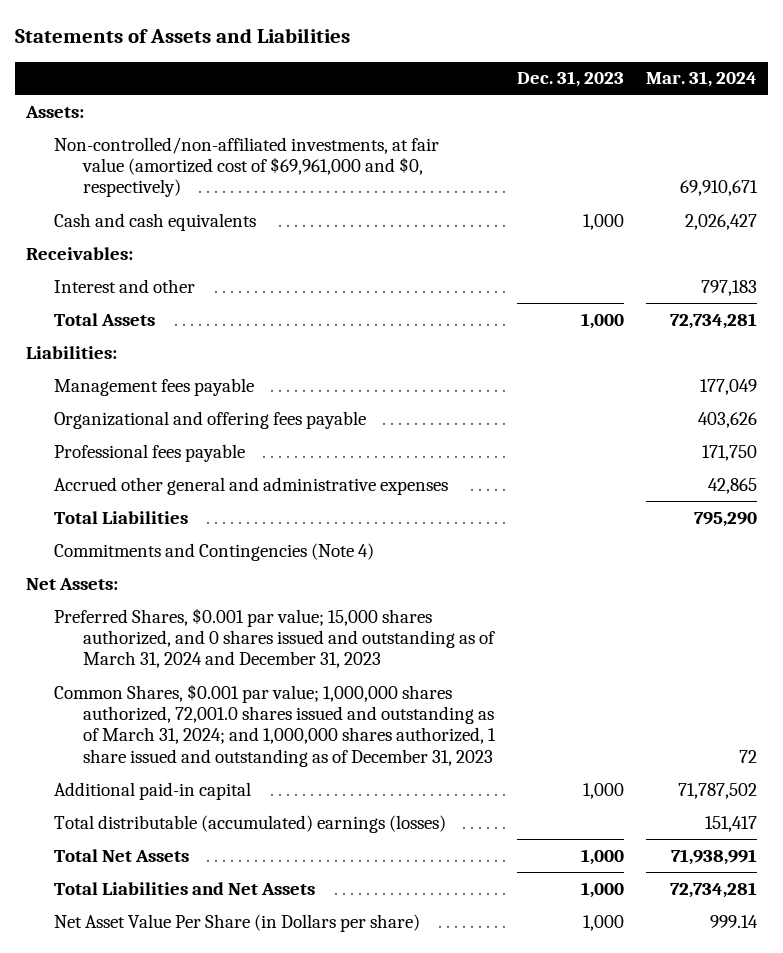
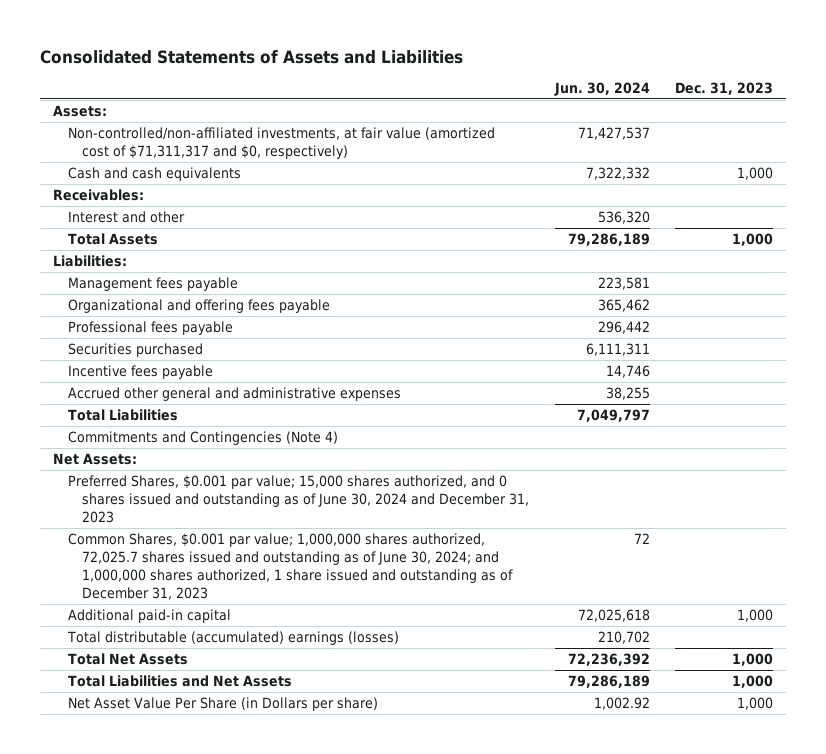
[14,28,350,44] Statements of Assets and Liabilities -> [40,49,464,64] Consolidated Statements of Assets and Liabilities
[645,71,757,88] Mar. 31, 2024 -> none
none -> [553,81,650,96] Jun. 30, 2024
[54,136,440,198] Non-controlled/non-affiliated investments, at fair value (amortized cost of $69,961,000 and $0, respectively) -> [67,127,495,160] Non-controlled/non-affiliated investments, at fair value (amortized cost of $71,311,317 and $0, respectively)
none -> [67,343,203,358] Securities purchased
none -> [67,365,213,380] Incentive fees payable
[54,607,496,669] Preferred Shares, $0.001 par value; 15,000 shares authorized, and 0 shares issued and outstanding as of March 31, 2024 and December 31, 2023 -> [67,475,529,524] Preferred Shares, $0.001 par value; 15,000 shares authorized, and 0 shares issued and outstanding as of June 30, 2024 and December 31, 2023
[54,683,497,767] Common Shares, $0.001 par value; 1,000,000 shares authorized, 72,001.0 shares issued and outstanding as of March 31, 2024; and 1,000,000 shares authorized, 1 share issued and outstanding as of December 31, 2023 -> [67,533,513,600] Common Shares, $0.001 par value; 1,000,000 shares authorized, 72,025.7 shares issued and outstanding as of June 30, 2024; and 1,000,000 shares authorized, 1 share issued and outstanding as of December 31, 2023

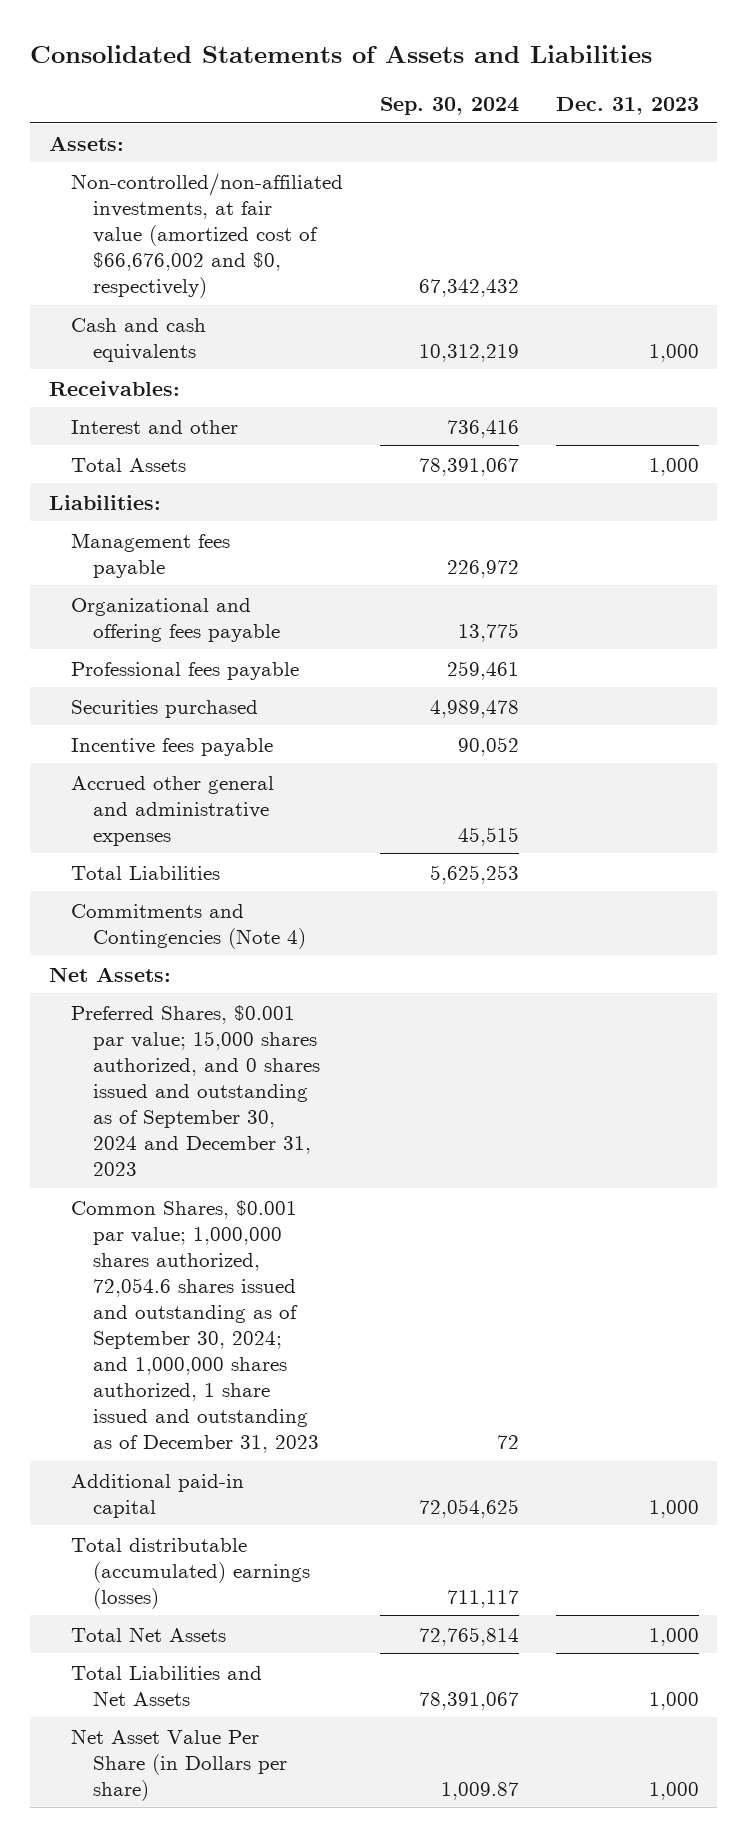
[553,81,650,96] Jun. 30, 2024 -> none
none -> [379,96,519,115] Sep. 30, 2024
[67,127,495,160] Non-controlled/non-affiliated investments, at fair value (amortized cost of $71,311,317 and $0, respectively) -> [71,172,344,298] Non-controlled/non-affiliated investments, at fair value (amortized cost of $66,676,002 and $0, respectively)
[67,475,529,524] Preferred Shares, $0.001 par value; 15,000 shares authorized, and 0 shares issued and outstanding as of June 30, 2024 and December 31, 2023 -> [71,1004,321,1176] Preferred Shares, $0.001 par value; 15,000 shares authorized, and 0 shares issued and outstanding as of September 30, 2024 and December 31, 2023
[67,533,513,600] Common Shares, $0.001 par value; 1,000,000 shares authorized, 72,025.7 shares issued and outstanding as of June 30, 2024; and 1,000,000 shares authorized, 1 share issued and outstanding as of December 31, 2023 -> [71,1199,320,1453] Common Shares, $0.001 par value; 1,000,000 shares authorized, 72,054.6 shares issued and outstanding as of September 30, 2024; and 1,000,000 shares authorized, 1 share issued and outstanding as of December 31, 2023

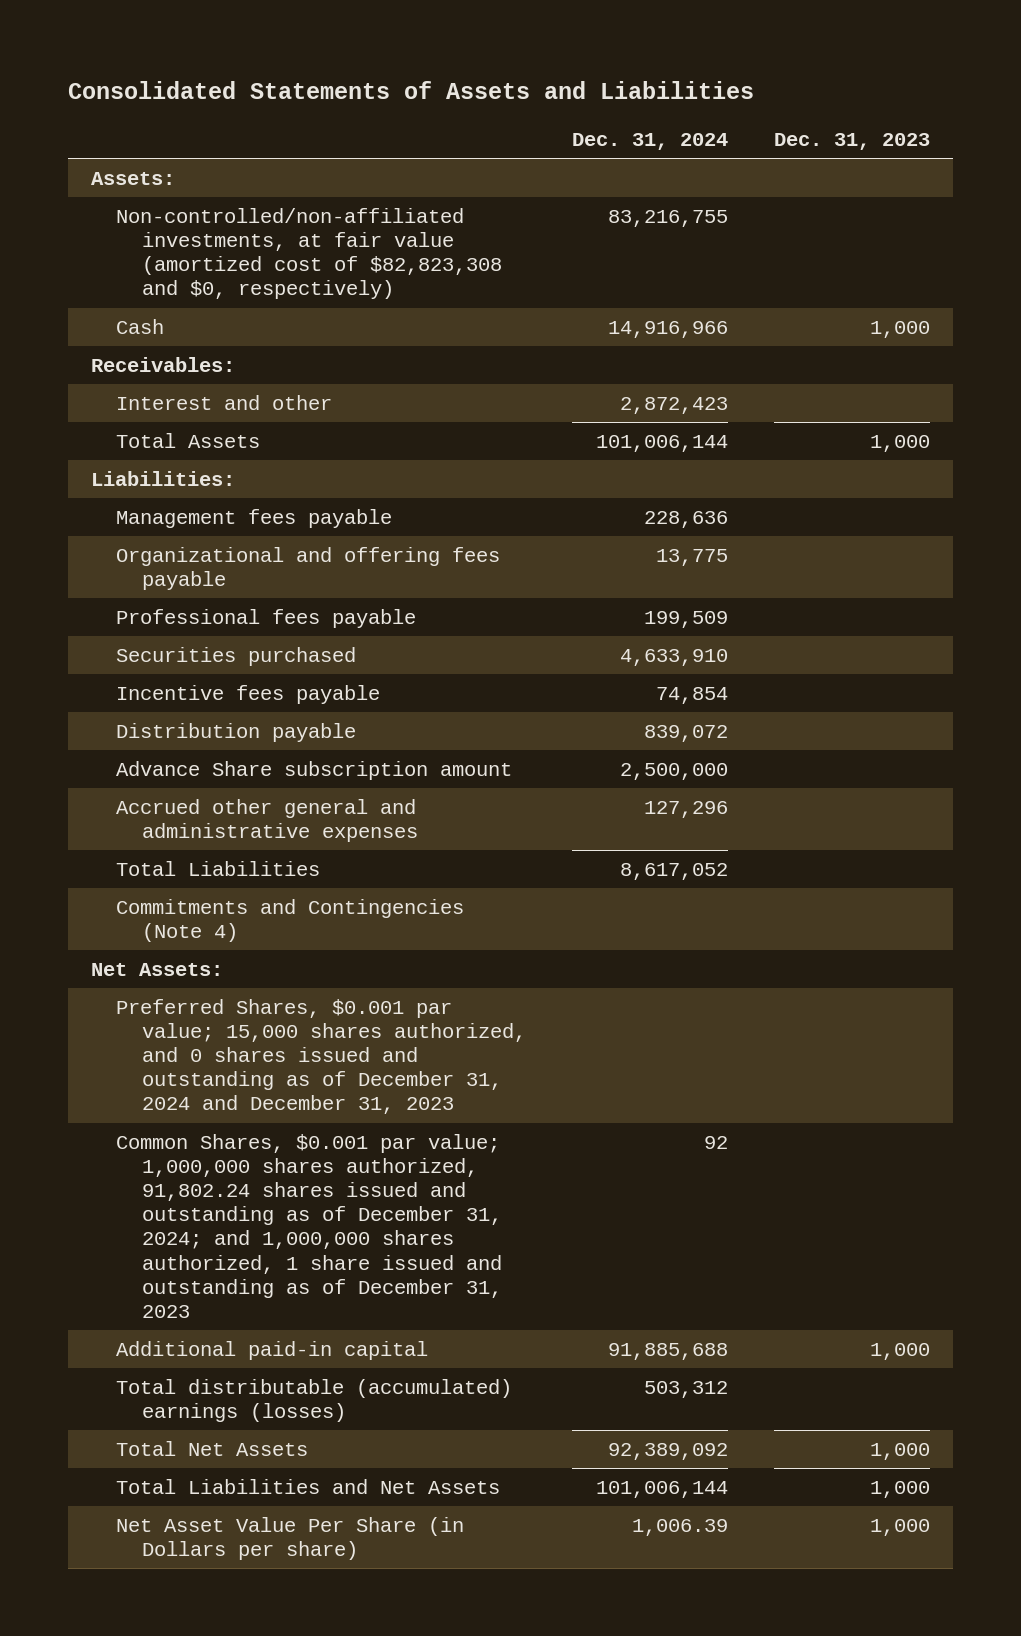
[379,96,519,115] Sep. 30, 2024 -> none
none -> [572,132,729,150] Dec. 31, 2024
[71,172,344,298] Non-controlled/non-affiliated investments, at fair value (amortized cost of $66,676,002 and $0, respectively) -> [116,207,502,300] Non-controlled/non-affiliated investments, at fair value (amortized cost of $82,823,308 and $0, respectively)
[71,317,207,362] Cash and cash equivalents -> [116,318,165,334] Cash
none -> [116,722,357,742] Distribution payable
none -> [116,760,513,780] Advance Share subscription amount
[71,1004,321,1176] Preferred Shares, $0.001 par value; 15,000 shares authorized, and 0 shares issued and outstanding as of September 30, 2024 and December 31, 2023 -> [116,998,526,1115] Preferred Shares, $0.001 par value; 15,000 shares authorized, and 0 shares issued and outstanding as of December 31, 2024 and December 31, 2023
[71,1199,320,1453] Common Shares, $0.001 par value; 1,000,000 shares authorized, 72,054.6 shares issued and outstanding as of September 30, 2024; and 1,000,000 shares authorized, 1 share issued and outstanding as of December 31, 2023 -> [116,1133,502,1318] Common Shares, $0.001 par value; 1,000,000 shares authorized, 91,802.24 shares issued and outstanding as of December 31, 2024; and 1,000,000 shares authorized, 1 share issued and outstanding as of December 31, 2023

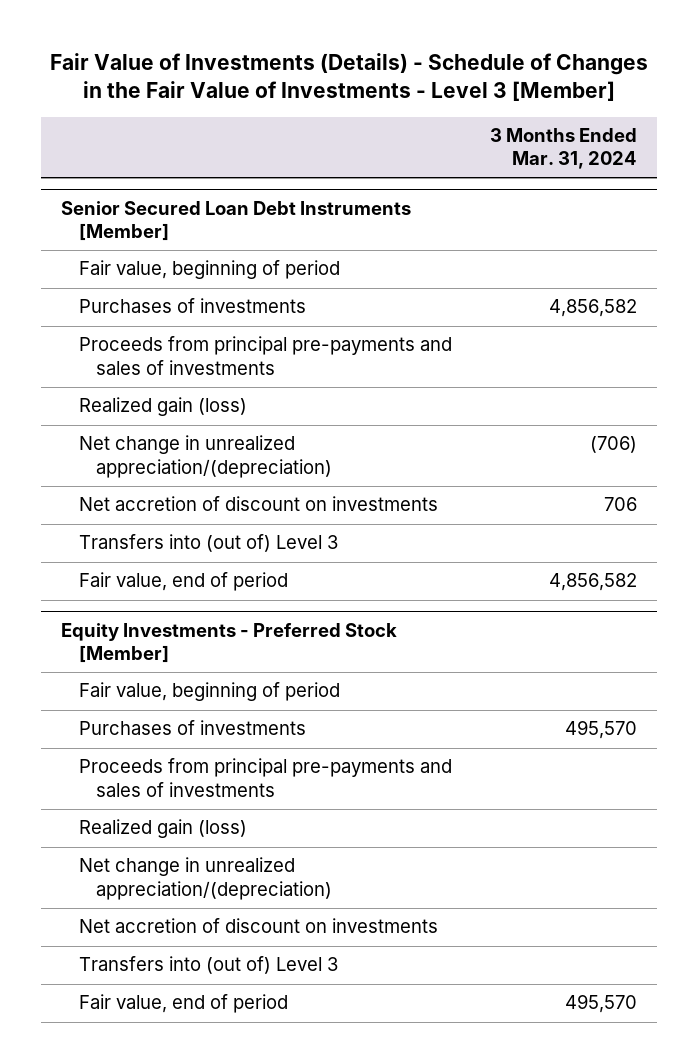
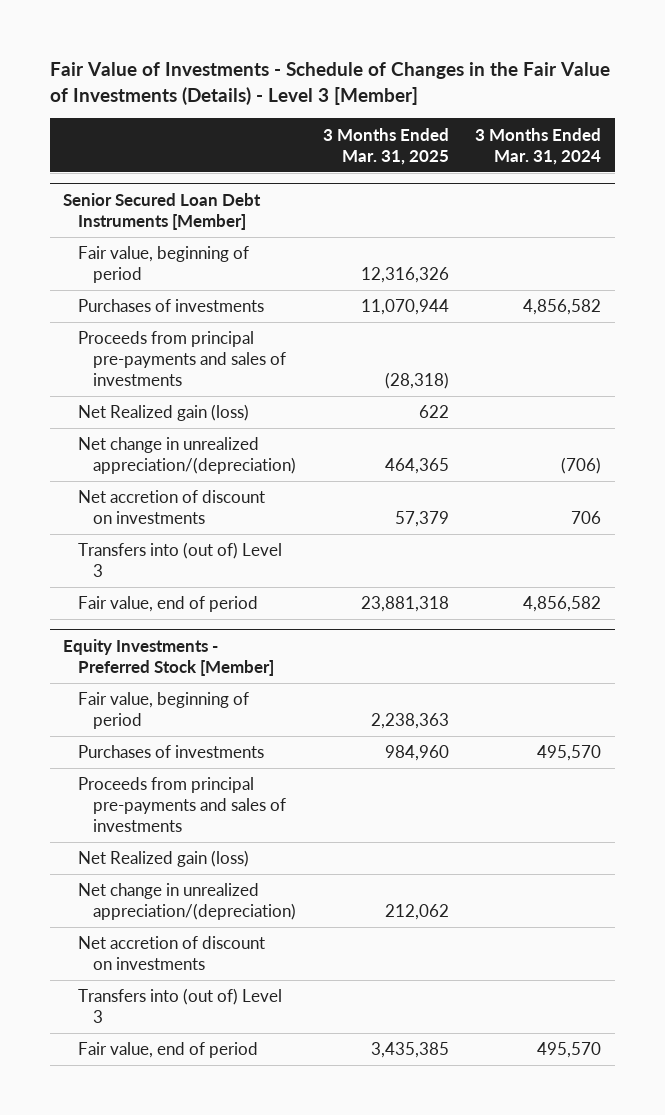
[50,52,649,102] Fair Value of Investments (Details) - Schedule of Changes in the Fair Value of Investments - Level 3 [Member] -> [49,61,610,105] Fair Value of Investments - Schedule of Changes in the Fair Value of Investments (Details) - Level 3 [Member]
none -> [322,127,449,165] 3 Months Ended Mar. 31, 2025
[78,397,247,417] Realized gain (loss) -> [78,404,250,422] Net Realized gain (loss)
[78,819,247,839] Realized gain (loss) -> [78,850,250,868] Net Realized gain (loss)

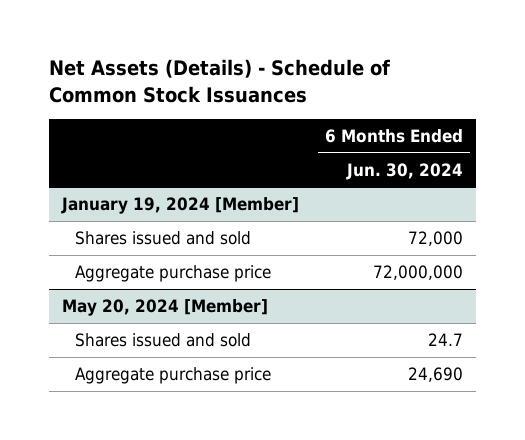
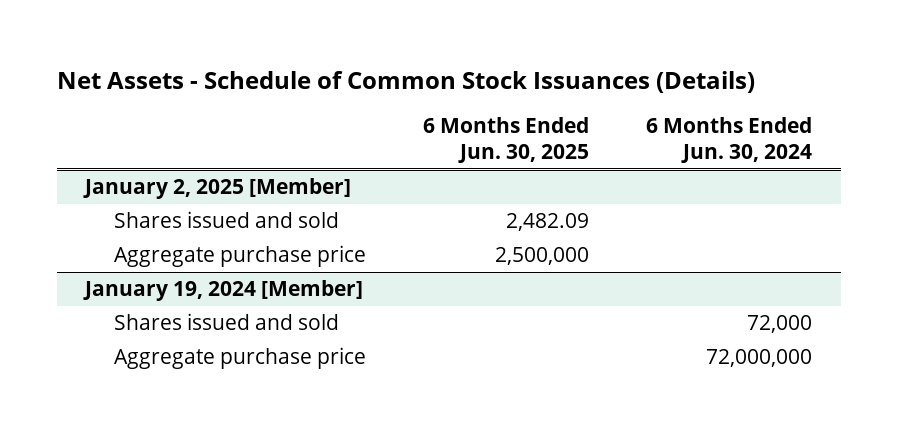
[48,59,390,104] Net Assets (Details) - Schedule of Common Stock Issuances -> [56,70,755,93] Net Assets - Schedule of Common Stock Issuances (Details)
none -> [423,117,590,164] 6 Months Ended Jun. 30, 2025
none -> [83,178,352,200] January 2, 2025 [Member]
none -> [114,211,340,229] Shares issued and sold
none -> [114,245,367,268] Aggregate purchase price
[61,299,268,317] May 20, 2024 [Member] -> none
[74,333,251,348] Shares issued and sold -> none
[74,367,271,385] Aggregate purchase price -> none

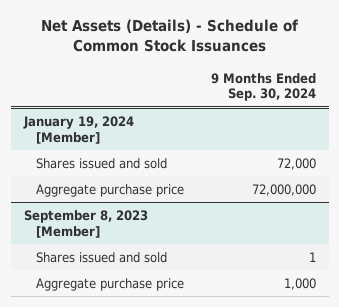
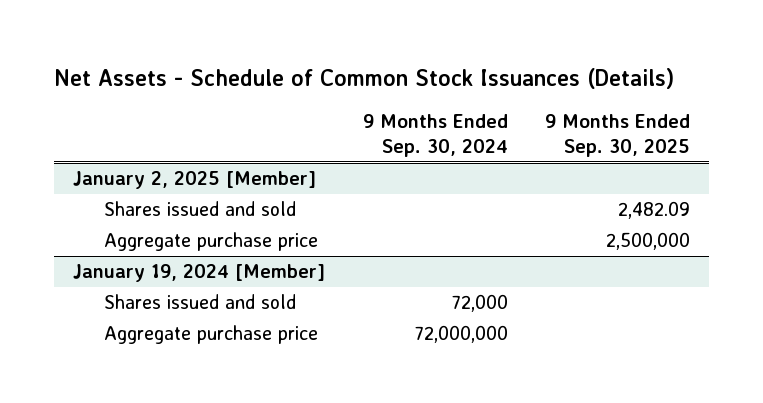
[40,18,298,53] Net Assets (Details) - Schedule of Common Stock Issuances -> [54,67,675,89] Net Assets - Schedule of Common Stock Issuances (Details)
none -> [545,114,691,158] 9 Months Ended Sep. 30, 2025
none -> [73,171,317,190] January 2, 2025 [Member]
none -> [104,201,297,217] Shares issued and sold
none -> [104,232,319,252] Aggregate purchase price
[23,209,148,238] September 8, 2023 [Member] -> none
[36,251,168,263] Shares issued and sold -> none
[36,277,185,291] Aggregate purchase price -> none

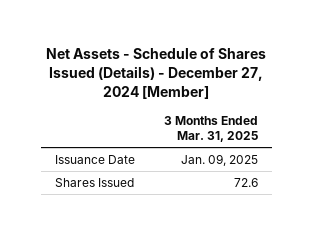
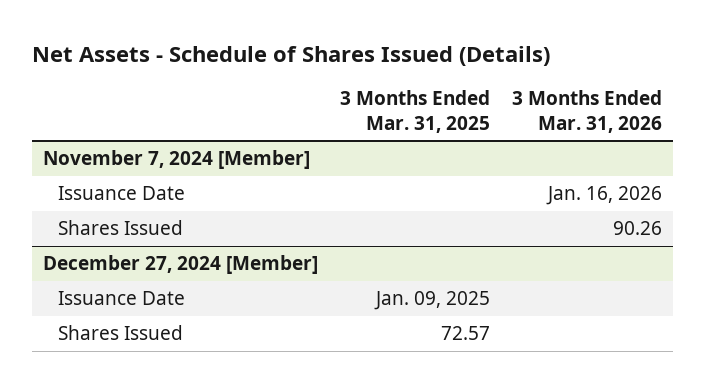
[46,48,267,99] Net Assets - Schedule of Shares Issued (Details) - December 27, 2024 [Member] -> [31,45,550,66] Net Assets - Schedule of Shares Issued (Details)
none -> [511,90,662,133] 3 Months Ended Mar. 31, 2026
none -> [42,150,310,170] November 7, 2024 [Member]
none -> [57,186,185,201] Issuance Date
none -> [57,220,183,236] Shares Issued
none -> [42,255,318,275] December 27, 2024 [Member]
[233,177,258,187] 72.6 -> [440,326,490,341] 72.57

